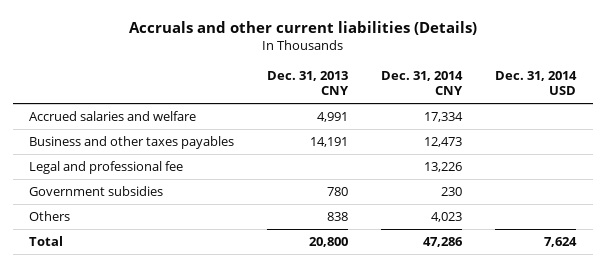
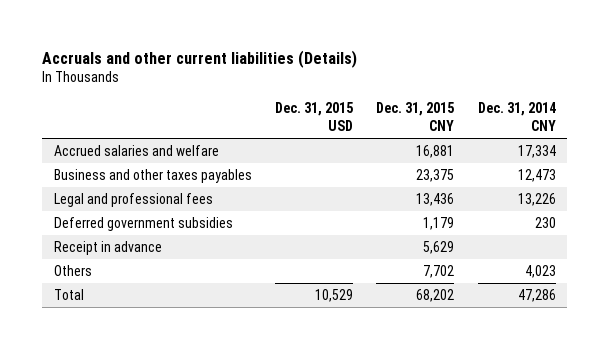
[267,70,350,96] Dec. 31, 2013 CNY -> none
[495,70,578,96] Dec. 31, 2014 USD -> none
none -> [275,101,354,131] Dec. 31, 2015 USD
none -> [376,101,455,131] Dec. 31, 2015 CNY
[29,160,184,174] Legal and professional fee -> [53,193,213,208] Legal and professional fees
[29,185,164,196] Government subsidies -> [53,217,233,232] Deferred government subsidies
none -> [53,241,162,256] Receipt in advance

